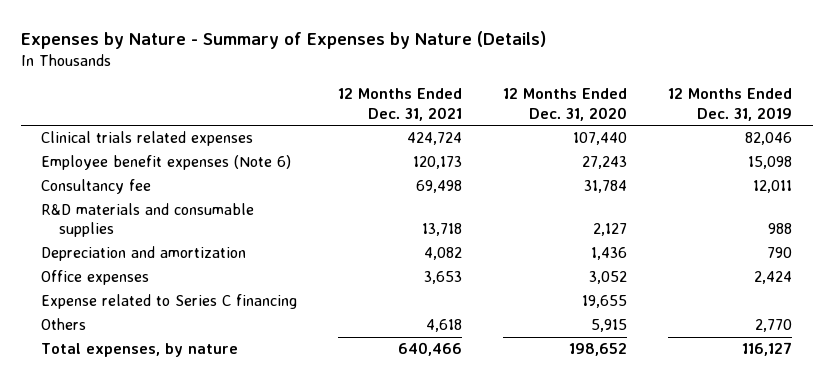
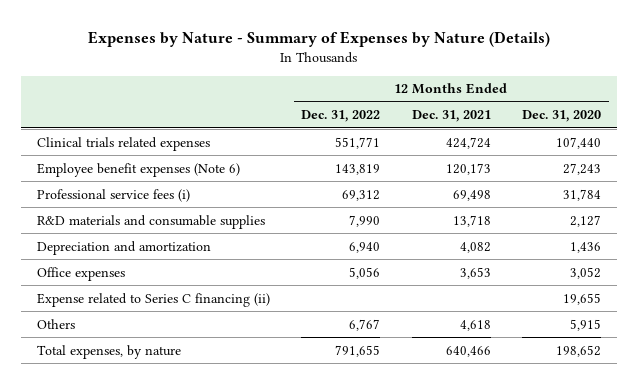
[668,88,793,121] 12 Months Ended Dec. 31, 2019 -> none
none -> [301,110,381,123] Dec. 31, 2022
[41,179,152,195] Consultancy fee -> [37,188,191,202] Professional service fees (i)
[41,294,298,310] Expense related to Series C financing -> [37,292,271,307] Expense related to Series C financing (ii)

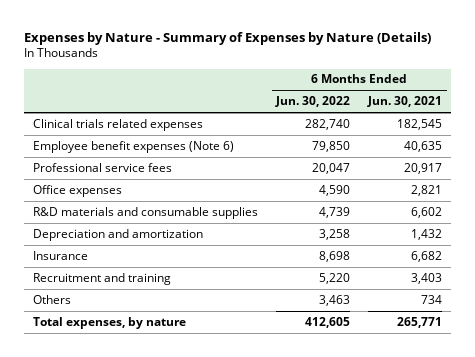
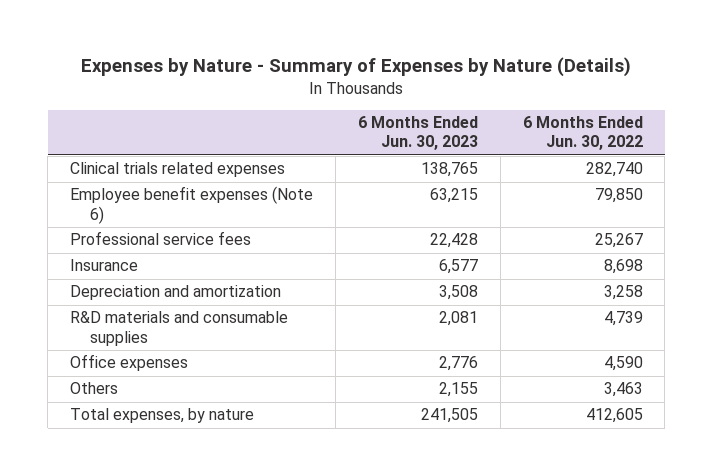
[367,96,443,108] Jun. 30, 2021 -> none
none -> [357,116,478,151] 6 Months Ended Jun. 30, 2023
[312,162,351,174] 20,047 -> [594,233,643,249] 25,267
[33,272,172,285] Recruitment and training -> none
[33,228,204,241] Depreciation and amortization -> [70,285,282,301] Depreciation and amortization
[33,206,259,219] R&D materials and consumable supplies -> [70,311,289,346] R&D materials and consumable supplies
[33,184,123,197] Office expenses -> [70,354,189,372] Office expenses

